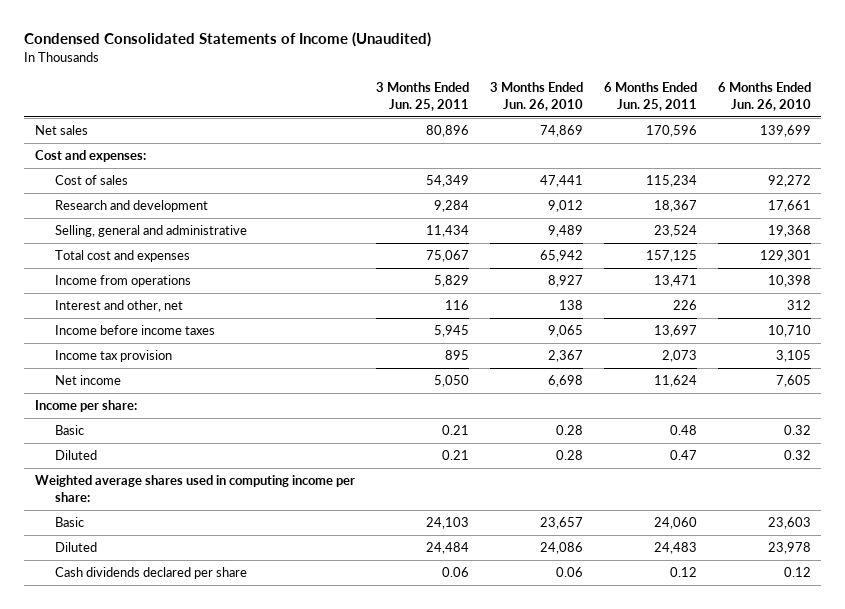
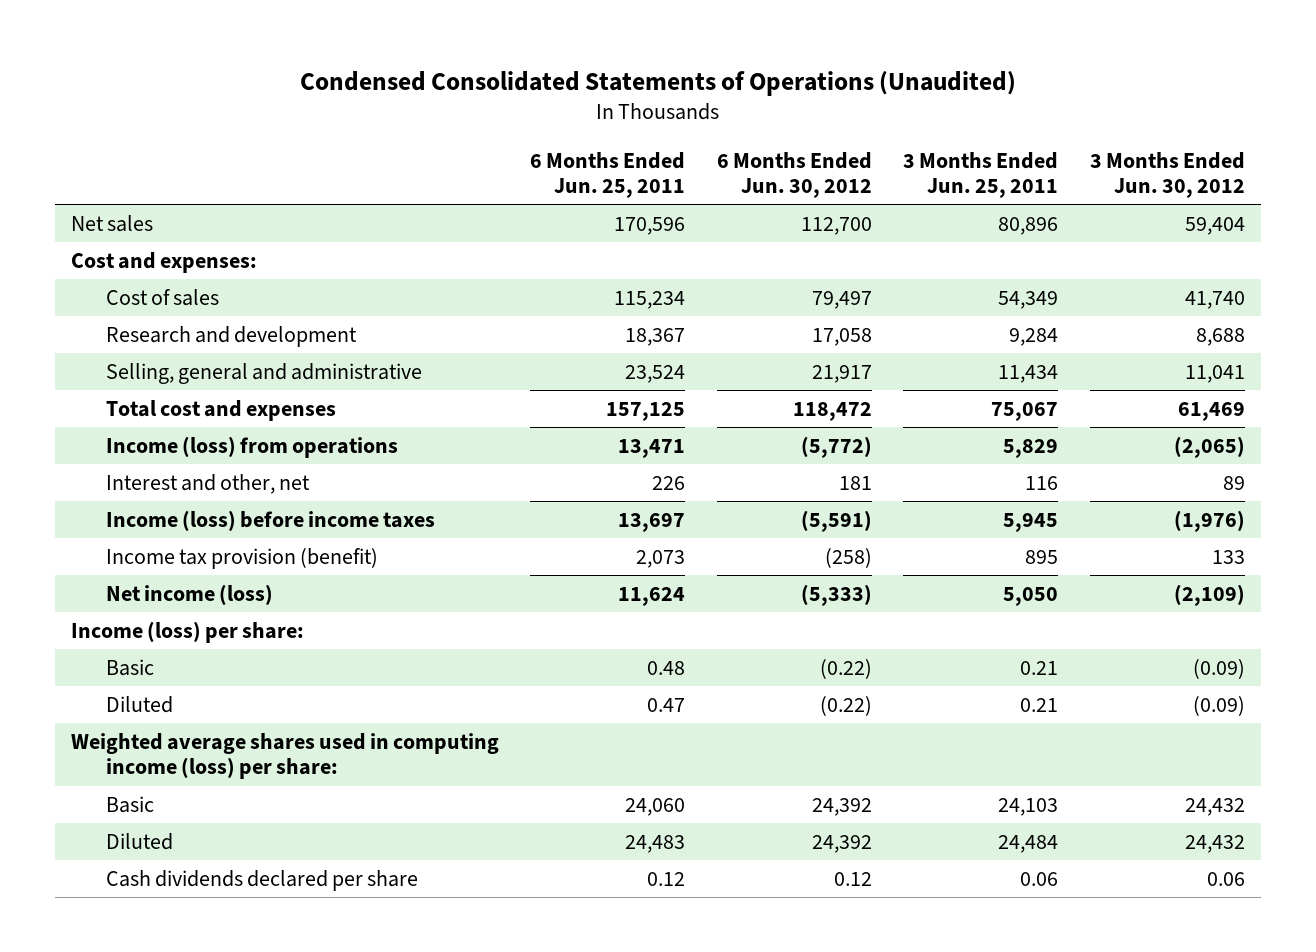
[24,32,432,48] Condensed Consolidated Statements of Income (Unaudited) -> [299,70,1016,96] Condensed Consolidated Statements of Operations (Unaudited)
[489,82,583,111] 3 Months Ended Jun. 26, 2010 -> none
[717,82,811,111] 6 Months Ended Jun. 26, 2010 -> none
none -> [716,151,872,199] 6 Months Ended Jun. 30, 2012
none -> [1089,151,1245,199] 3 Months Ended Jun. 30, 2012
[54,275,191,288] Income from operations -> [105,435,398,458] Income (loss) from operations
[54,325,215,336] Income before income taxes -> [105,509,435,531] Income (loss) before income taxes
[54,350,172,363] Income tax provision -> [105,547,378,569] Income tax provision (benefit)
[54,375,121,386] Net income -> [105,583,273,605] Net income (loss)
[34,400,137,413] Income per share: -> [70,620,304,643] Income (loss) per share:
[34,475,355,502] Weighted average shares used in computing income per share: -> [70,732,499,780] Weighted average shares used in computing income (loss) per share:

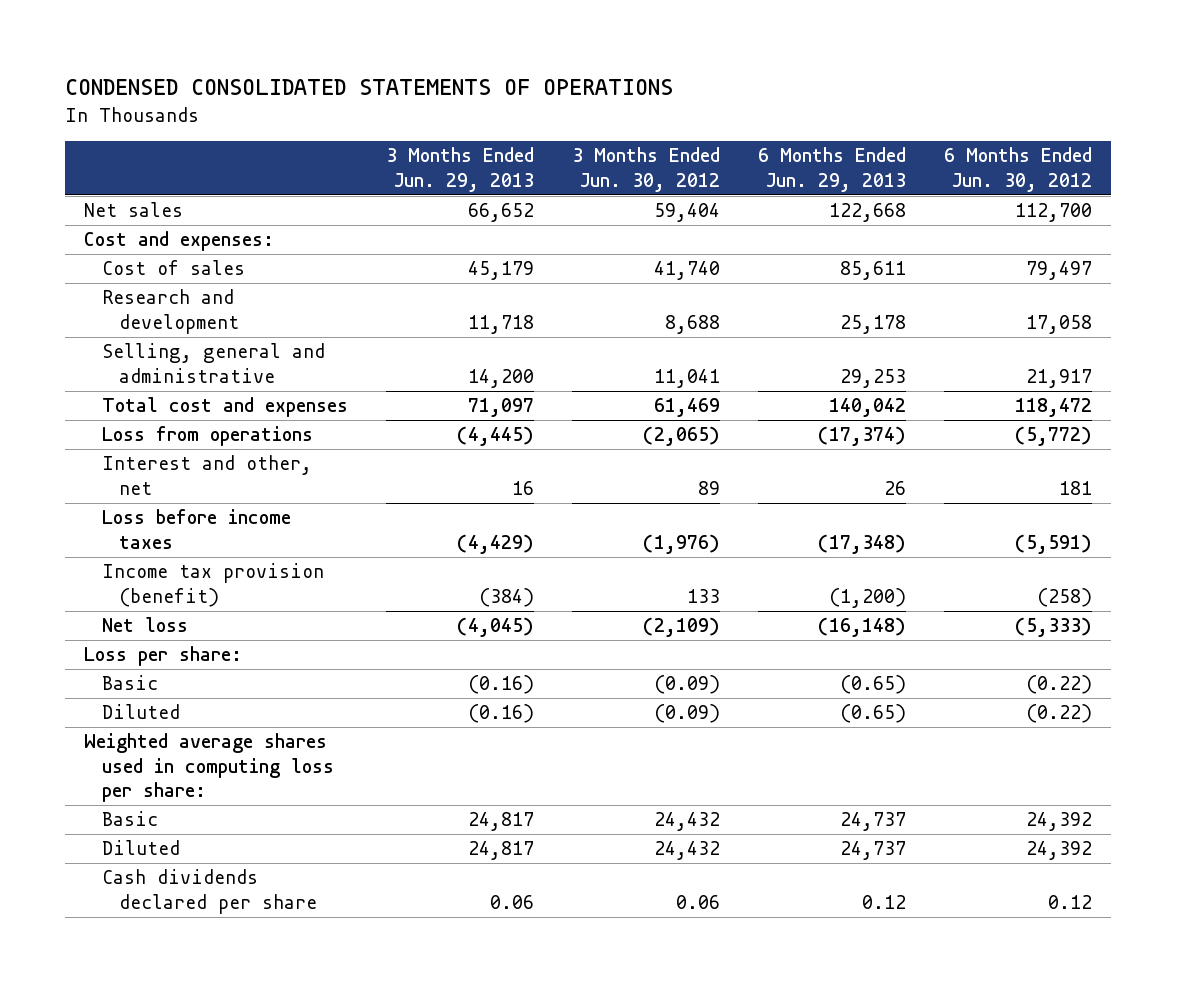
[299,70,1016,96] Condensed Consolidated Statements of Operations (Unaudited) -> [65,79,674,96] CONDENSED CONSOLIDATED STATEMENTS OF OPERATIONS
[530,151,686,199] 6 Months Ended Jun. 25, 2011 -> none
[903,151,1059,199] 3 Months Ended Jun. 25, 2011 -> none
none -> [385,147,534,192] 3 Months Ended Jun. 29, 2013
none -> [757,147,906,192] 6 Months Ended Jun. 29, 2013
[105,435,398,458] Income (loss) from operations -> [101,426,313,447] Loss from operations
[105,509,435,531] Income (loss) before income taxes -> [101,509,291,549] Loss before income taxes
[105,583,273,605] Net income (loss) -> [101,617,188,633] Net loss
[70,620,304,643] Income (loss) per share: -> [84,646,243,667] Loss per share:
[70,732,499,780] Weighted average shares used in computing income (loss) per share: -> [84,733,334,803] Weighted average shares used in computing loss per share:

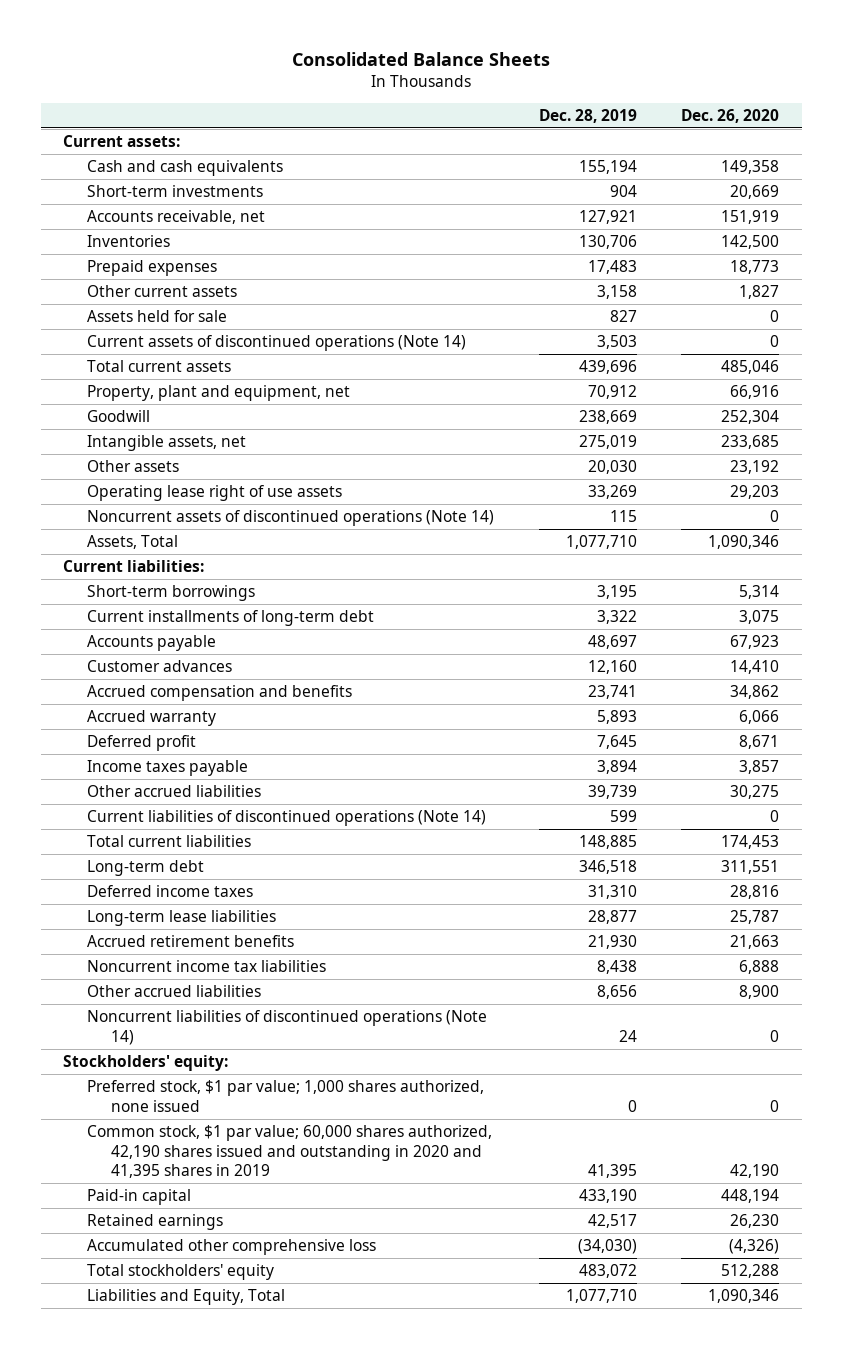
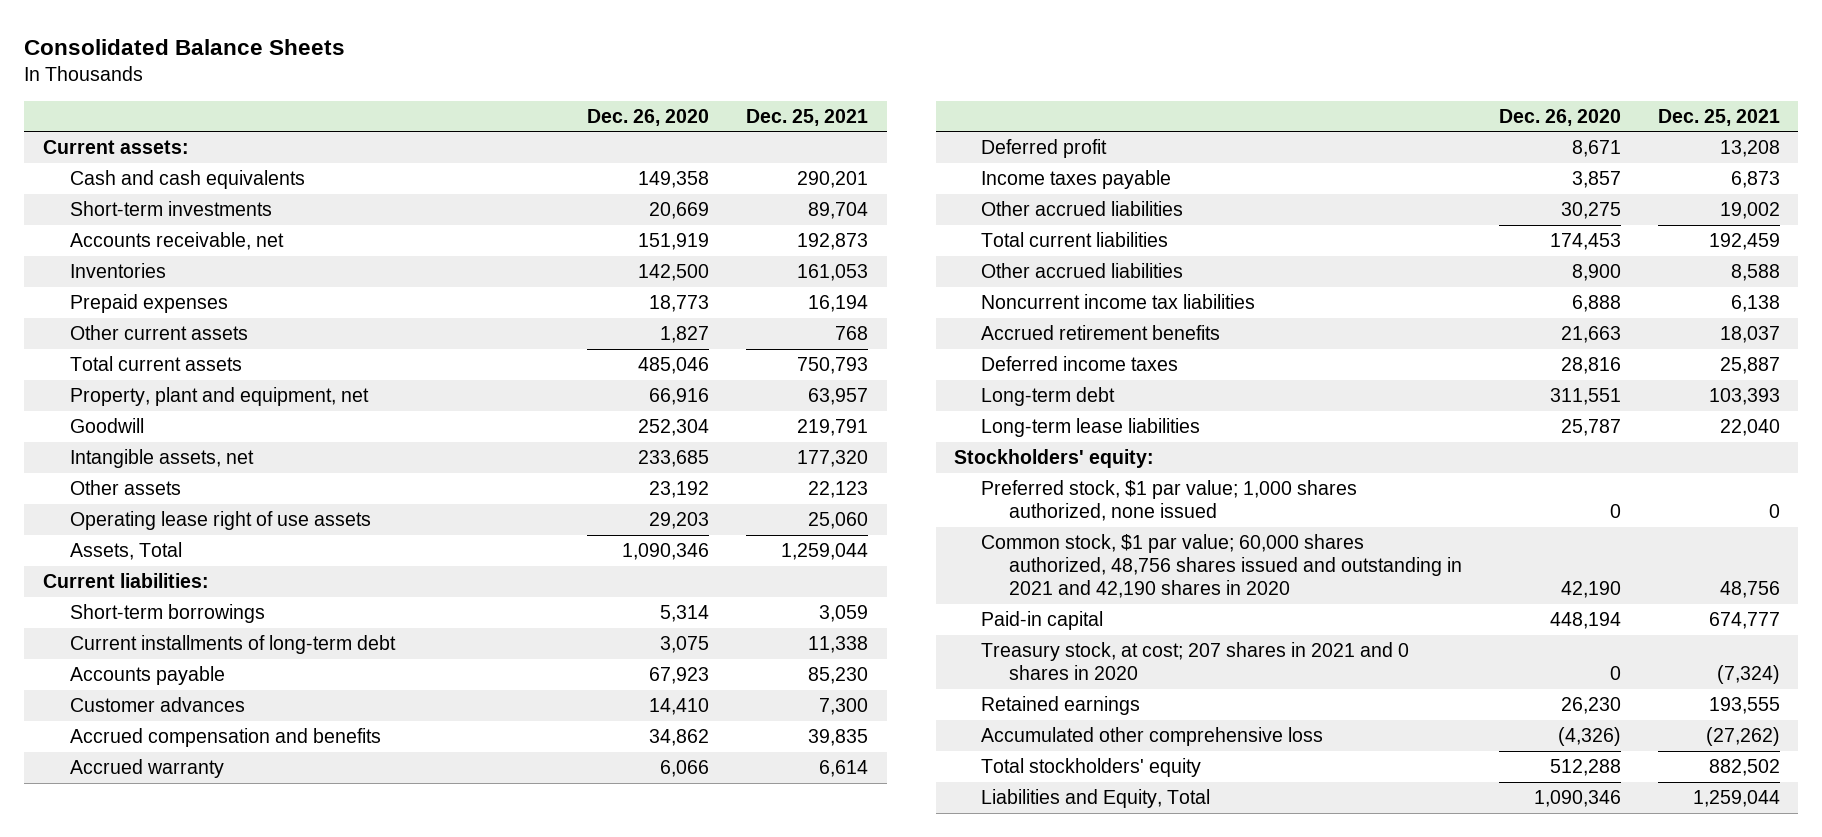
[538,108,637,123] Dec. 28, 2019 -> none
none -> [746,108,869,126] Dec. 25, 2021
[87,310,228,323] Assets held for sale -> none
[87,335,467,352] Current assets of discontinued operations (Note 14) -> none
[87,510,495,527] Noncurrent assets of discontinued operations (Note 14) -> none
[87,810,487,827] Current liabilities of discontinued operations (Note 14) -> none
[87,985,262,998] Other accrued liabilities -> [981,263,1184,279] Other accrued liabilities
[87,960,327,973] Noncurrent income tax liabilities -> [981,294,1256,310] Noncurrent income tax liabilities
[87,935,295,948] Accrued retirement benefits -> [981,325,1221,341] Accrued retirement benefits
[87,860,205,877] Long-term debt -> [981,387,1116,407] Long-term debt
[87,1010,488,1045] Noncurrent liabilities of discontinued operations (Note 14) -> none
[87,1125,493,1179] Common stock, $1 par value; 60,000 shares authorized, 42,190 shares issued and outstanding in 2020 and 41,395 shares in 2019 -> [981,534,1462,599] Common stock, $1 par value; 60,000 shares authorized, 48,756 shares issued and outstanding in 2021 and 42,190 shares in 2020
none -> [981,642,1410,681] Treasury stock, at cost; 207 shares in 2021 and 0 shares in 2020

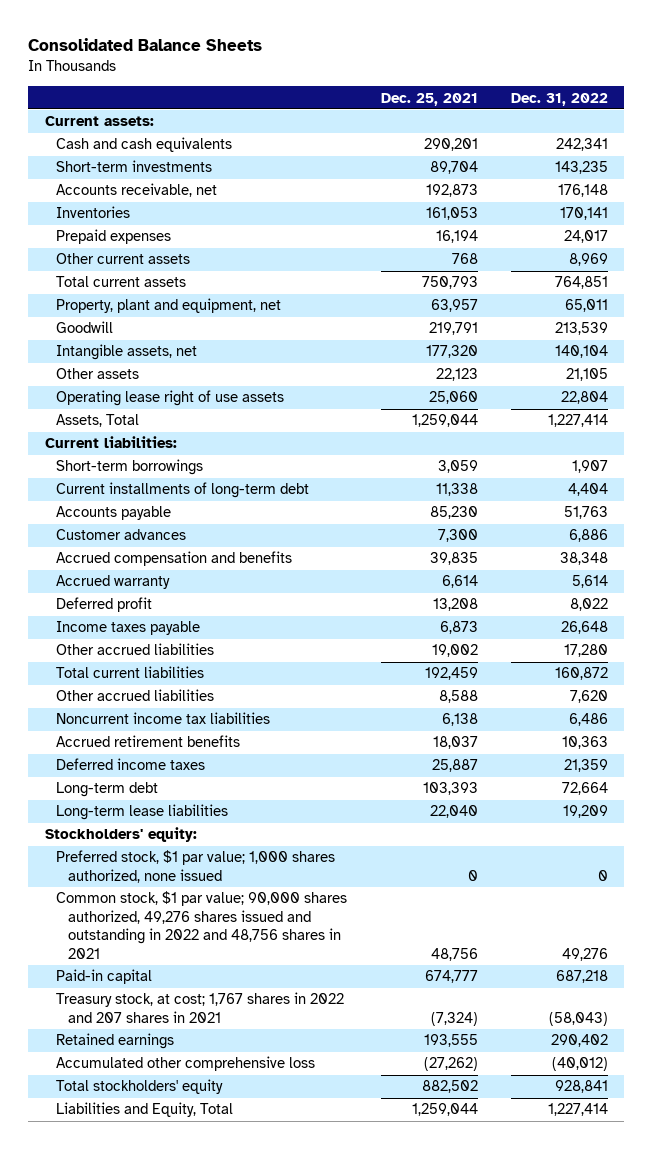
[587,108,710,126] Dec. 26, 2020 -> none
none -> [510,92,608,106] Dec. 31, 2022
[981,534,1462,599] Common stock, $1 par value; 60,000 shares authorized, 48,756 shares issued and outstanding in 2021 and 42,190 shares in 2020 -> [56,891,348,959] Common stock, $1 par value; 90,000 shares authorized, 49,276 shares issued and outstanding in 2022 and 48,756 shares in 2021
[981,642,1410,681] Treasury stock, at cost; 207 shares in 2021 and 0 shares in 2020 -> [56,992,345,1023] Treasury stock, at cost; 1,767 shares in 2022 and 207 shares in 2021

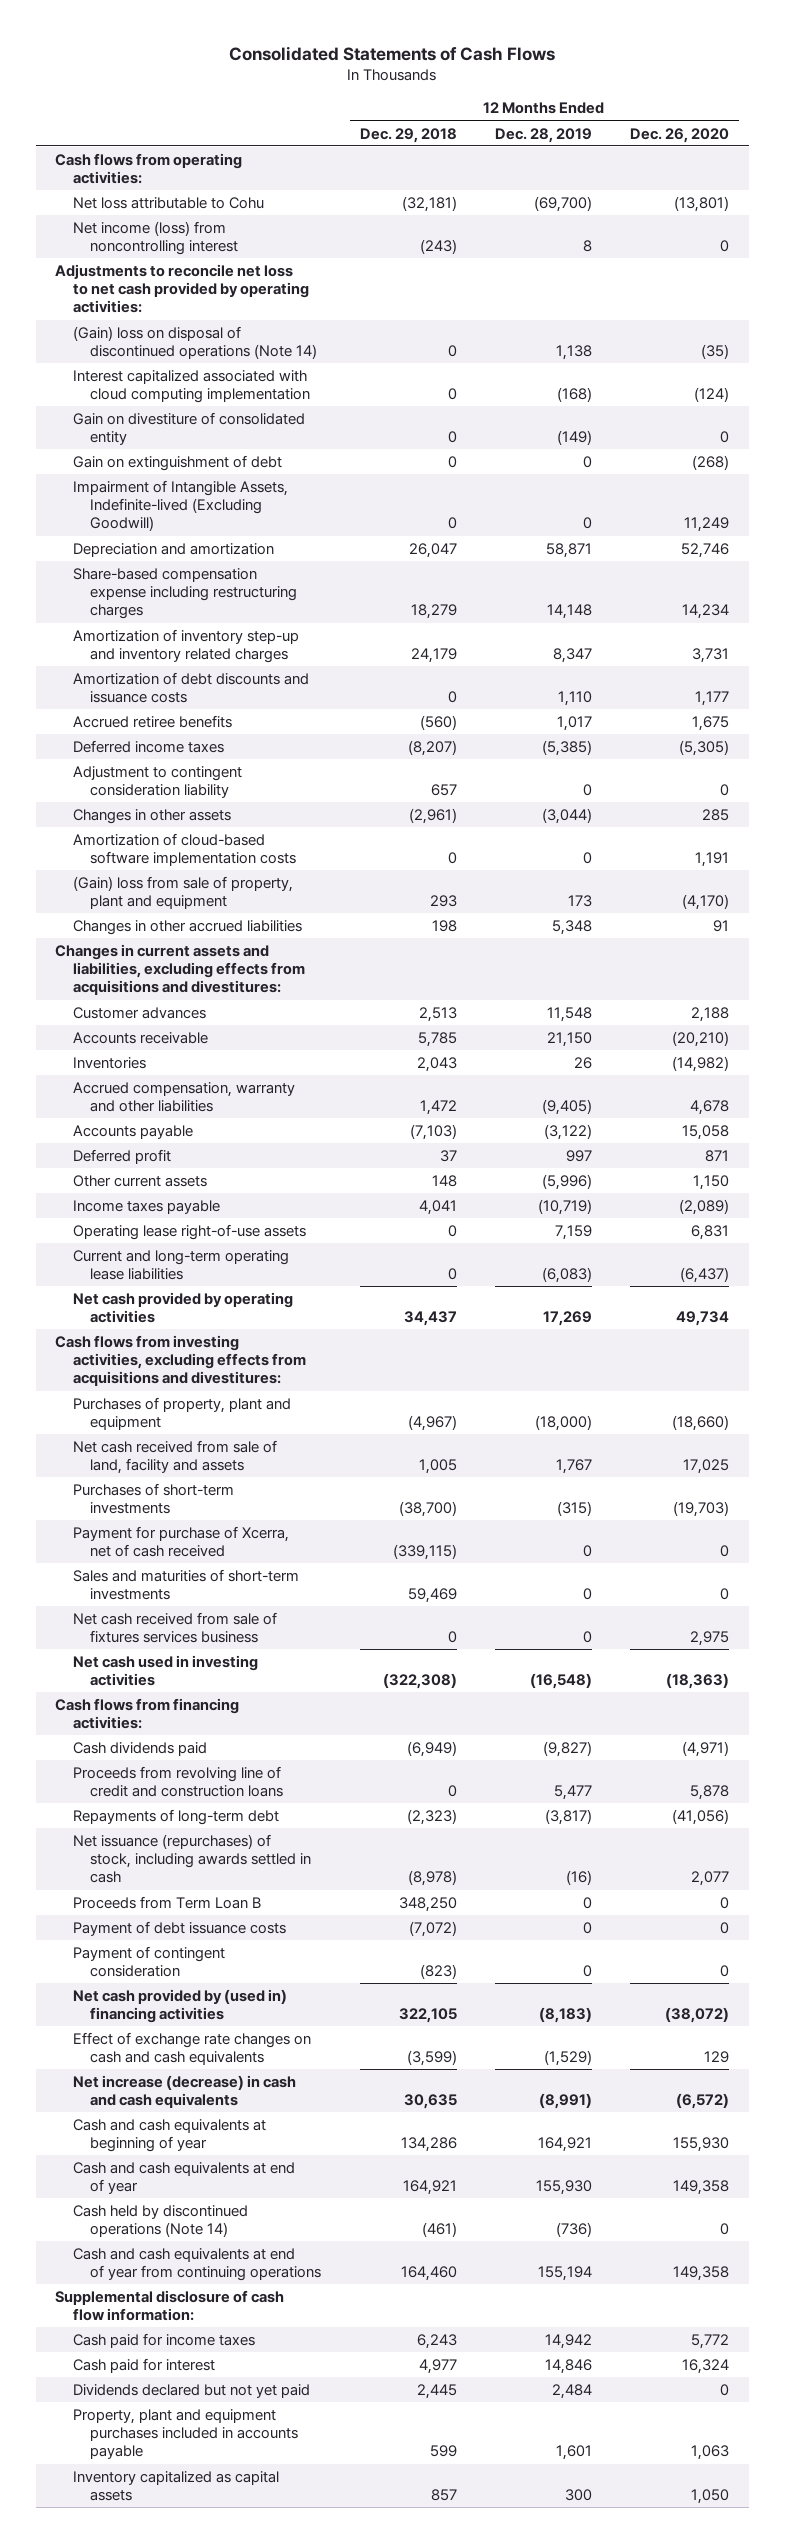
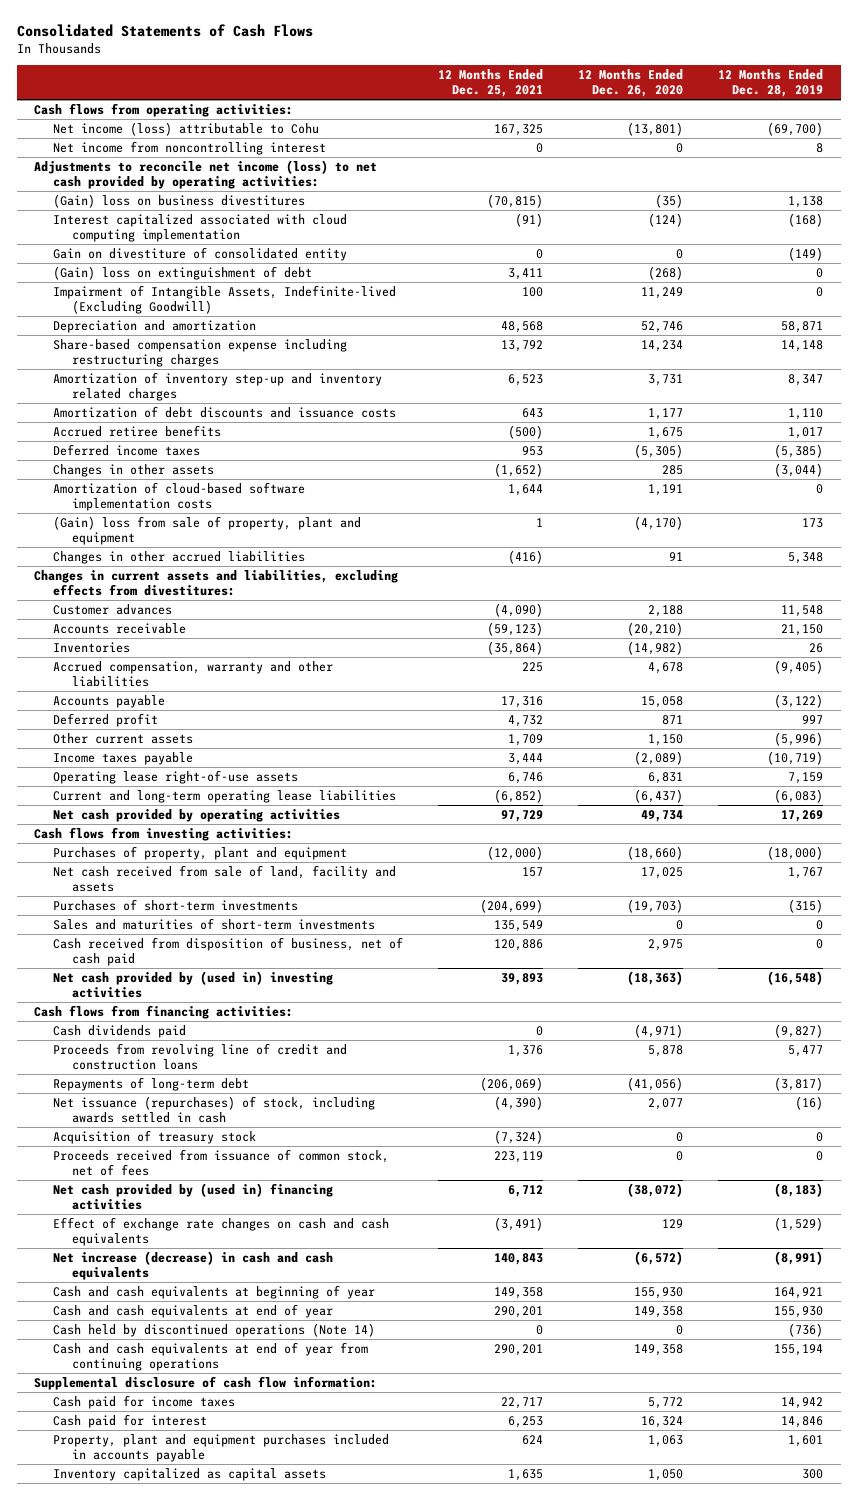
[359,127,457,143] Dec. 29, 2018 -> none
none -> [438,69,544,98] 12 Months Ended Dec. 25, 2021
[72,197,264,210] Net loss attributable to Cohu -> [53,121,320,136] Net income (loss) attributable to Cohu
[72,221,239,256] Net income (loss) from noncontrolling interest -> [53,140,327,155] Net income from noncontrolling interest
[55,264,309,314] Adjustments to reconcile net loss to net cash provided by operating activities: -> [34,159,378,189] Adjustments to reconcile net income (loss) to net cash provided by operating activities:
[72,326,318,360] (Gain) loss on disposal of discontinued operations (Note 14) -> [53,193,306,208] (Gain) loss on business divestitures
[72,455,282,472] Gain on extinguishment of debt -> [53,265,313,280] (Gain) loss on extinguishment of debt
[72,766,242,799] Adjustment to contingent consideration liability -> none
[55,944,305,996] Changes in current assets and liabilities, excluding effects from acquisitions and divestitures: -> [34,569,399,596] Changes in current assets and liabilities, excluding effects from divestitures:
[55,1335,306,1387] Cash flows from investing activities, excluding effects from acquisitions and divestitures: -> [34,826,294,841] Cash flows from investing activities:
[72,1526,289,1558] Payment for purchase of Xcerra, net of cash received -> none
[72,1612,277,1644] Net cash received from sale of fixtures services business -> [53,936,404,966] Cash received from disposition of business, net of cash paid
[72,1655,258,1687] Net cash used in investing activities -> [53,970,334,998] Net cash provided by (used in) investing activities
[72,1896,261,1910] Proceeds from Term Loan B -> none
[72,1921,286,1937] Payment of debt issuance costs -> none
[72,1946,225,1978] Payment of contingent consideration -> none
none -> [53,1129,257,1144] Acquisition of treasury stock
none -> [53,1148,390,1176] Proceeds received from issuance of common stock, net of fees
[72,2384,310,2399] Dividends declared but not yet paid -> none

